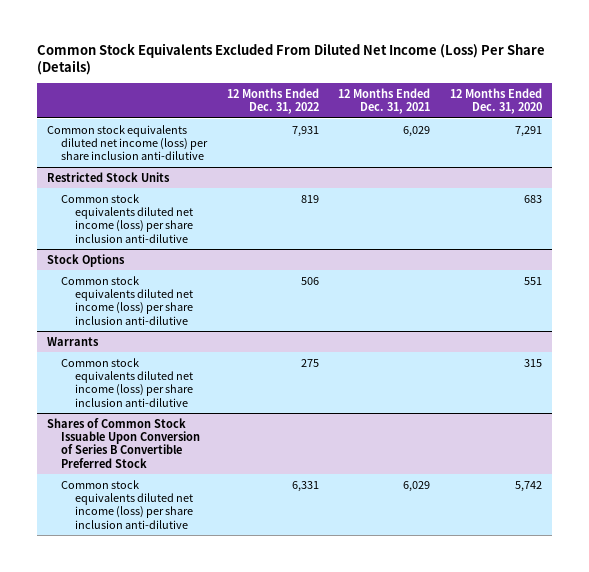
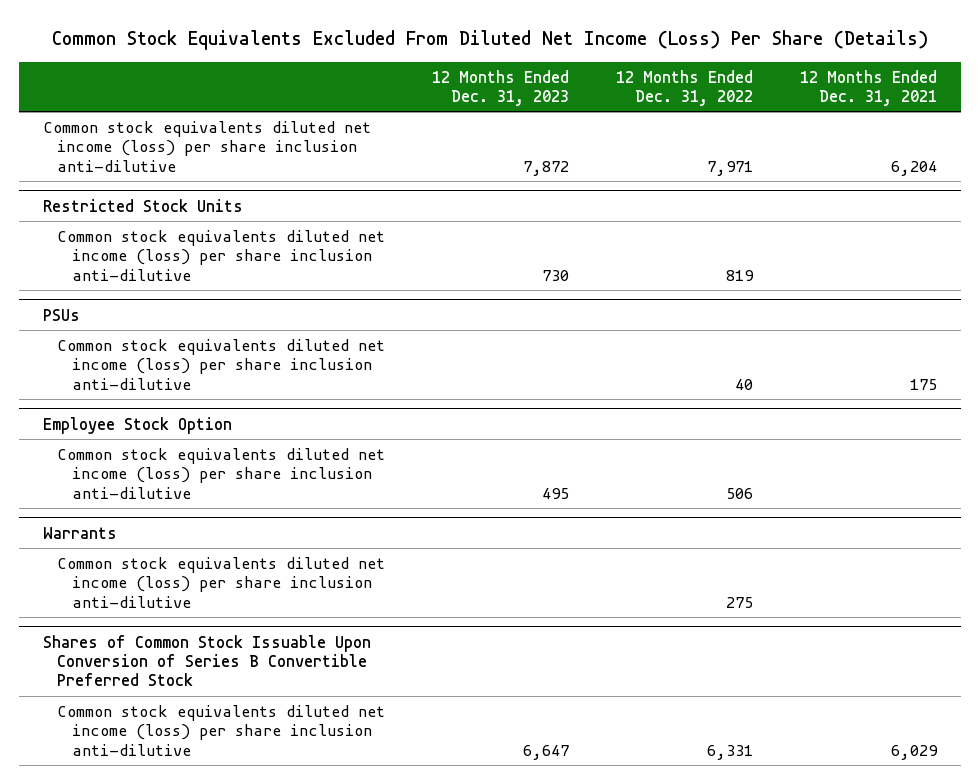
[449,87,542,115] 12 Months Ended Dec. 31, 2020 -> none
none -> [432,69,570,106] 12 Months Ended Dec. 31, 2023
[291,125,319,137] 7,931 -> [707,160,754,176] 7,971
[403,125,431,137] 6,029 -> [891,160,938,176] 6,204
none -> [42,308,80,321] PSUs
none -> [57,338,386,390] Common stock equivalents diluted net income (loss) per share inclusion anti-dilutive
[47,253,126,267] Stock Options -> [42,416,232,434] Employee Stock Option

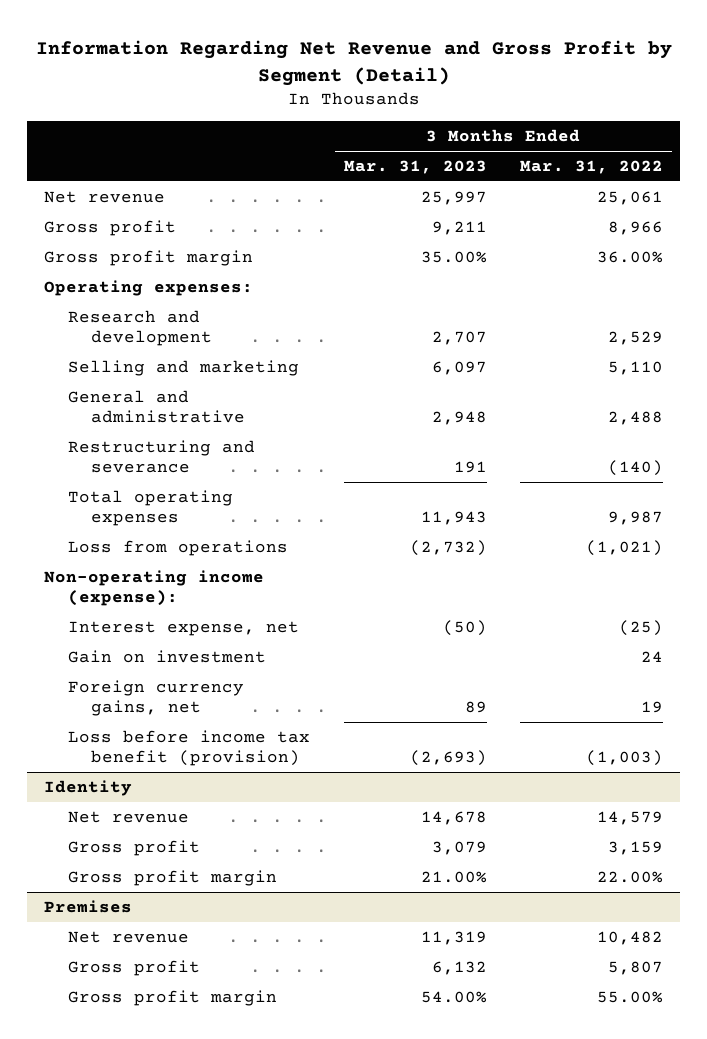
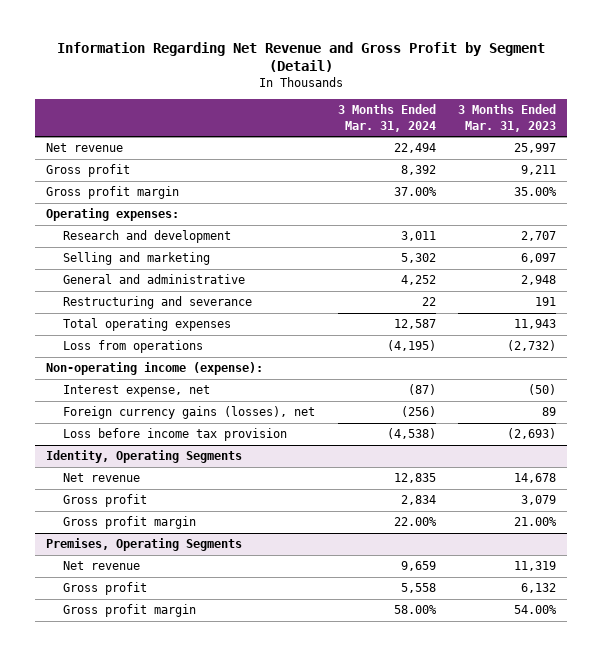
[520,159,664,174] Mar. 31, 2022 -> none
none -> [337,104,436,132] 3 Months Ended Mar. 31, 2024
[67,649,266,663] Gain on investment -> none
[43,779,132,796] Identity -> none
[67,679,244,717] Foreign currency gains, net -> [63,406,316,420] Foreign currency gains (losses), net
[67,729,310,767] Loss before income tax benefit (provision) -> [63,428,288,442] Loss before income tax provision
none -> [45,450,242,464] Identity, Operating Segments
[43,899,132,913] Premises -> none
none -> [45,538,242,552] Premises, Operating Segments

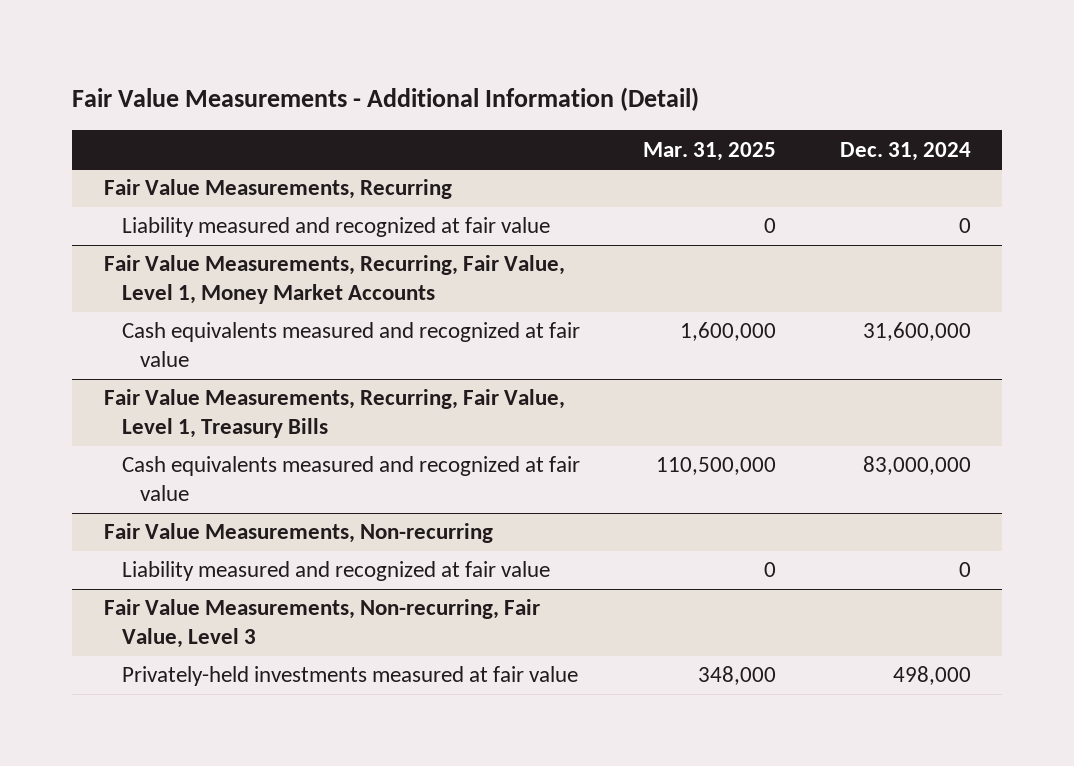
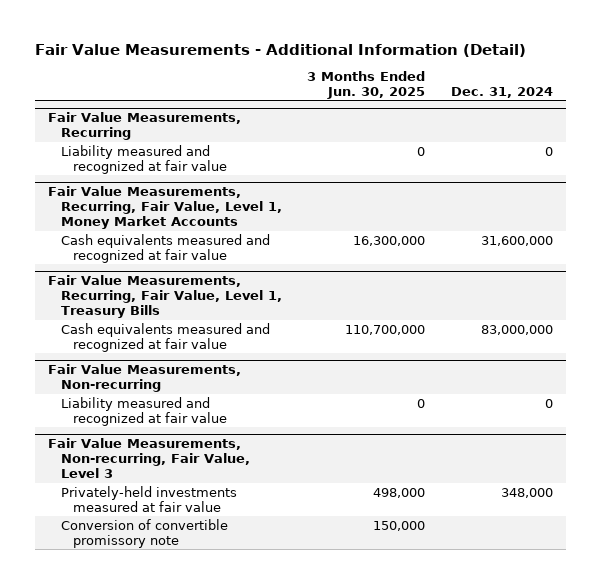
[643,141,777,161] Mar. 31, 2025 -> none
none -> [307,70,426,99] 3 Months Ended Jun. 30, 2025
[892,666,971,686] 498,000 -> [500,487,553,498] 348,000
none -> [60,518,228,548] Conversion of convertible promissory note

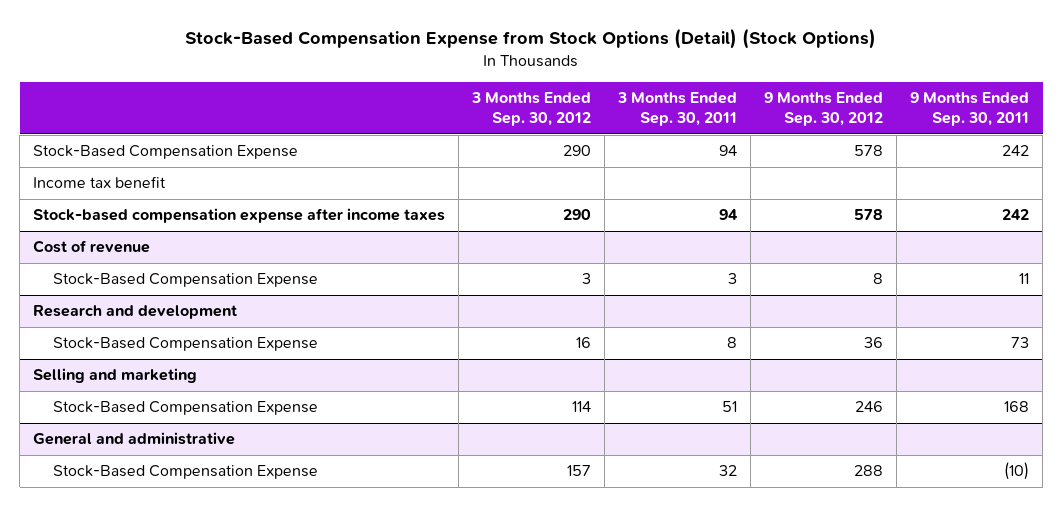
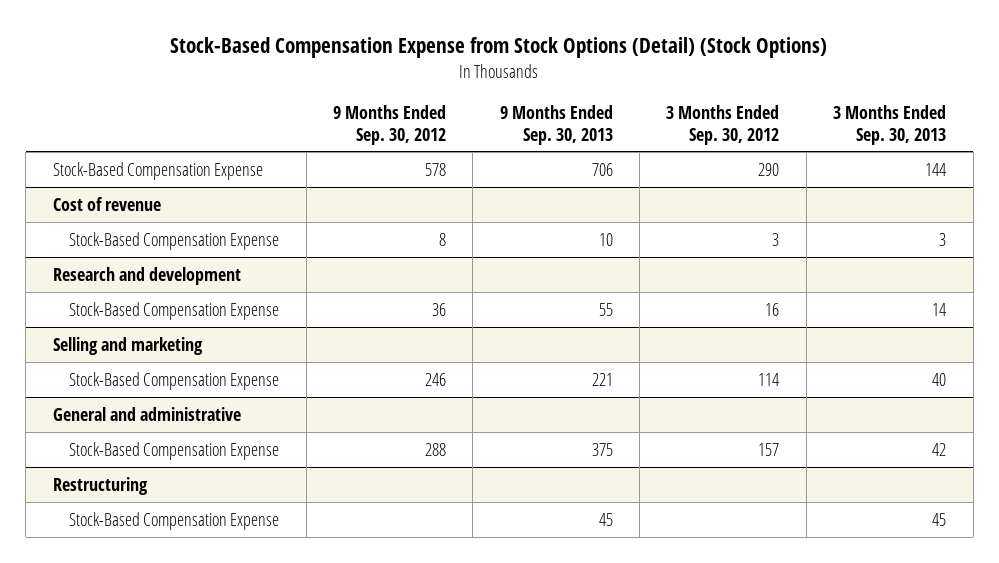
[617,91,738,127] 3 Months Ended Sep. 30, 2011 -> none
[910,91,1030,127] 9 Months Ended Sep. 30, 2011 -> none
none -> [499,105,613,145] 9 Months Ended Sep. 30, 2013
none -> [833,105,947,145] 3 Months Ended Sep. 30, 2013
[33,176,167,189] Income tax benefit -> none
[33,208,446,224] Stock-based compensation expense after income taxes -> none
none -> [52,476,148,495] Restructuring
none -> [69,511,280,530] Stock-Based Compensation Expense

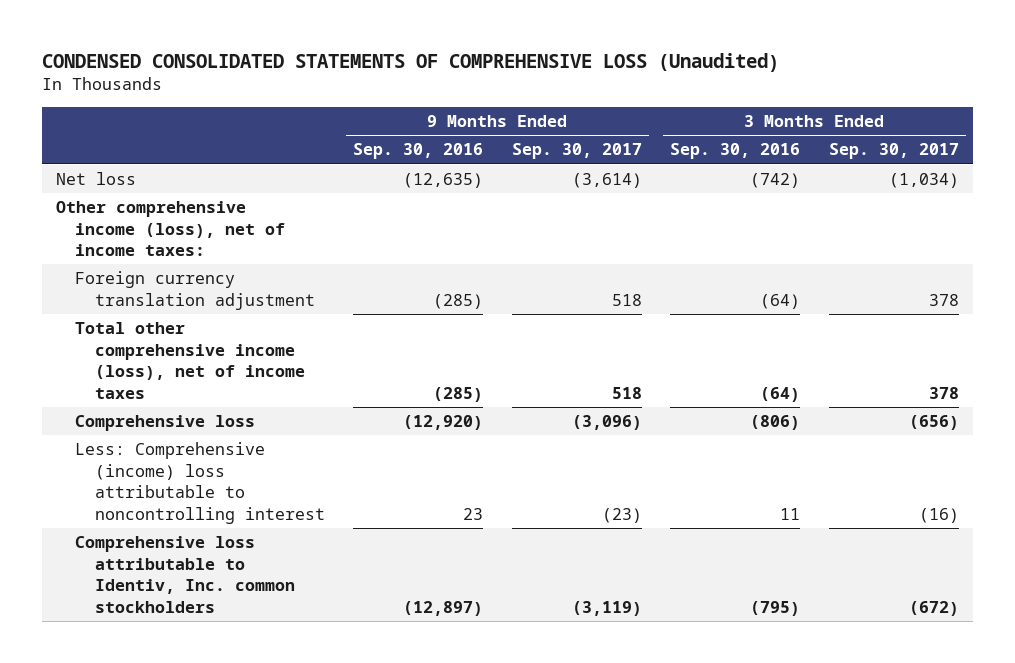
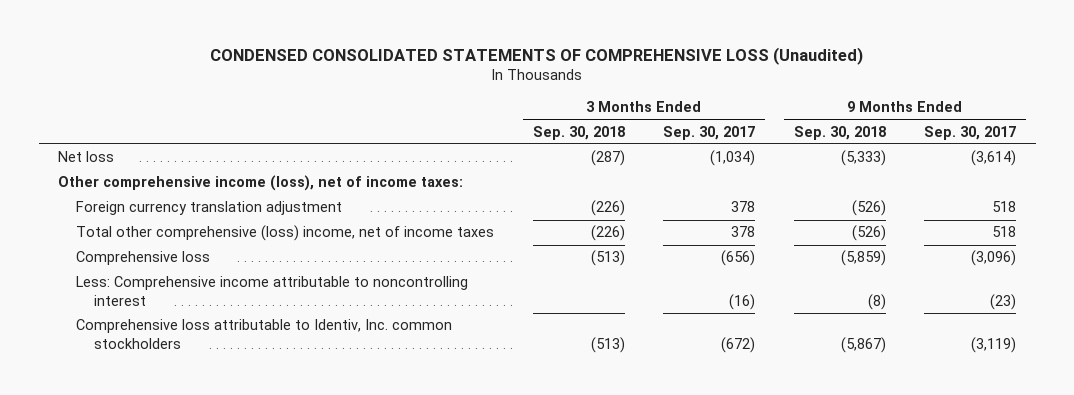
[353,143,484,160] Sep. 30, 2016 -> none
[670,143,801,160] Sep. 30, 2016 -> none
none -> [532,125,625,140] Sep. 30, 2018
none -> [793,125,886,140] Sep. 30, 2018
[75,322,305,399] Total other comprehensive income (loss), net of income taxes -> [76,225,495,242] Total other comprehensive (loss) income, net of income taxes
[75,442,325,524] Less: Comprehensive (income) loss attributable to noncontrolling interest -> [76,276,469,306] Less: Comprehensive income attributable to noncontrolling interest

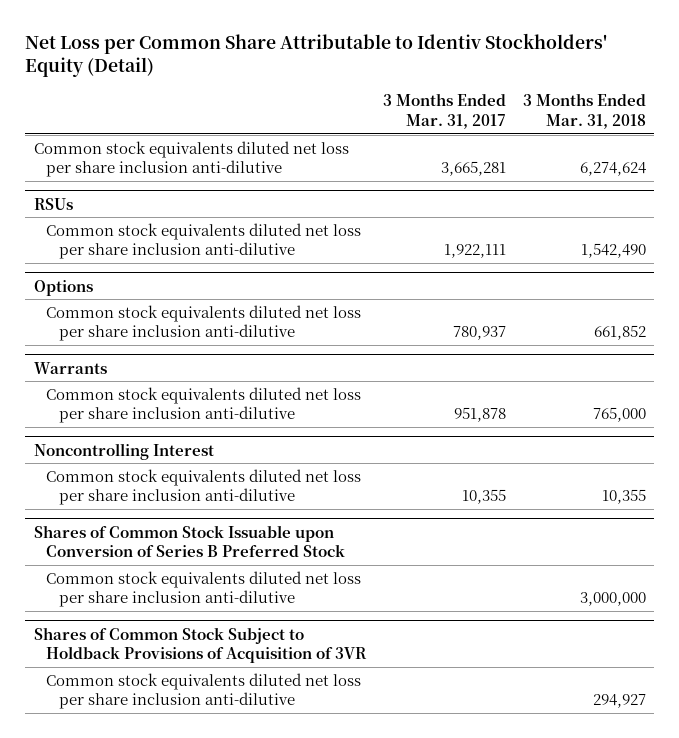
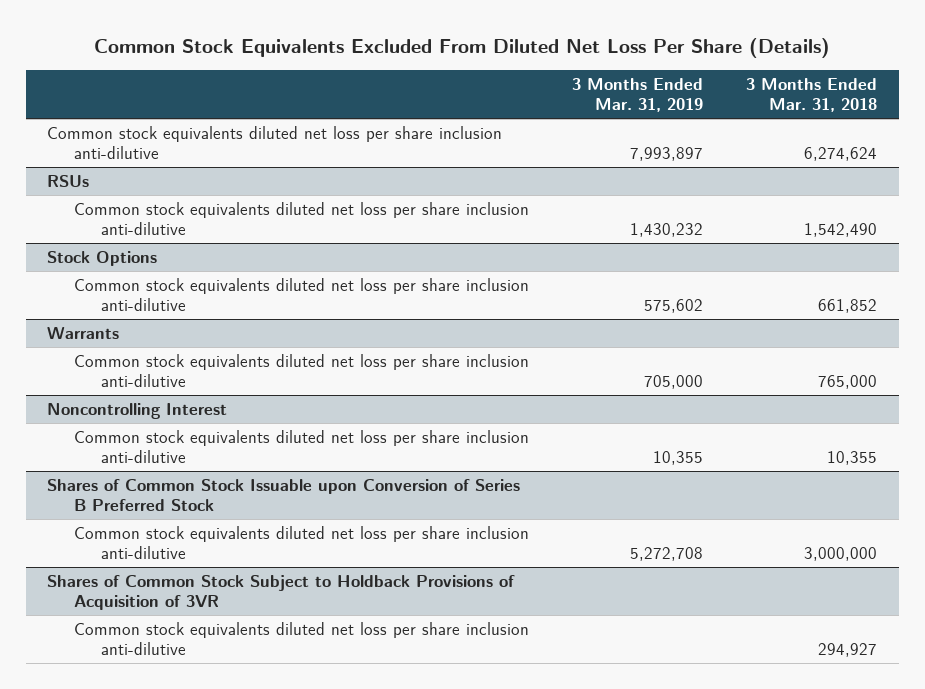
[25,32,608,78] Net Loss per Common Share Attributable to Identiv Stockholders' Equity (Detail) -> [94,37,831,58] Common Stock Equivalents Excluded From Diluted Net Loss Per Share (Details)
[383,93,507,129] 3 Months Ended Mar. 31, 2017 -> none
none -> [572,77,704,113] 3 Months Ended Mar. 31, 2019
[33,279,93,296] Options -> [47,251,158,267] Stock Options

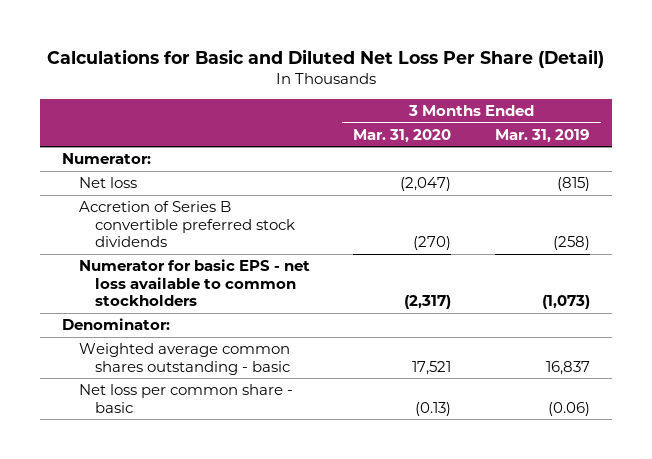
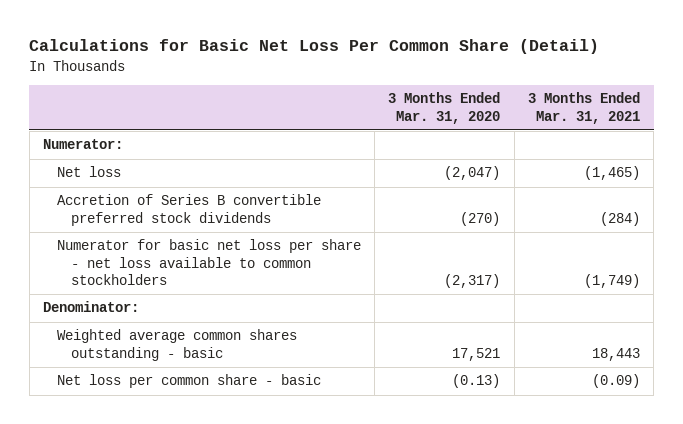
[47,48,605,68] Calculations for Basic and Diluted Net Loss Per Share (Detail) -> [29,39,600,55] Calculations for Basic Net Loss Per Common Share (Detail)
[495,128,591,143] Mar. 31, 2019 -> none
none -> [527,92,640,124] 3 Months Ended Mar. 31, 2021
[78,259,310,307] Numerator for basic EPS - net loss available to common stockholders -> [57,239,362,285] Numerator for basic net loss per share - net loss available to common stockholders

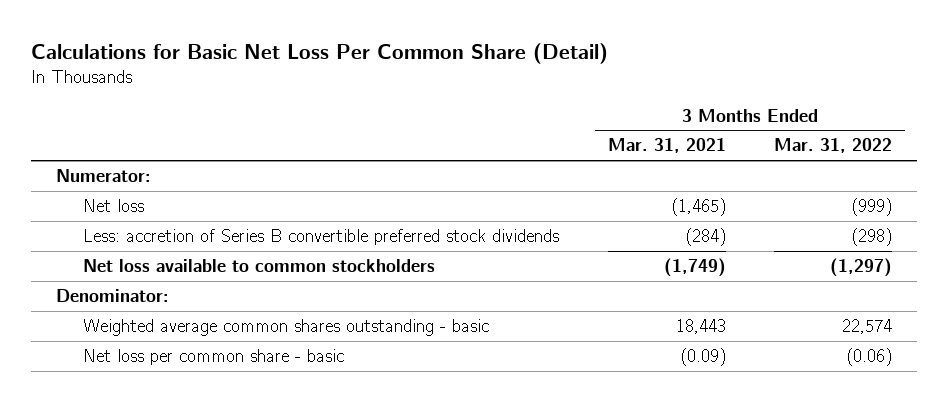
[388,92,501,124] 3 Months Ended Mar. 31, 2020 -> none
none -> [774,138,893,154] Mar. 31, 2022
[57,194,322,226] Accretion of Series B convertible preferred stock dividends -> [82,228,559,245] Less: accretion of Series B convertible preferred stock dividends
[57,239,362,285] Numerator for basic net loss per share - net loss available to common stockholders -> [82,258,435,272] Net loss available to common stockholders

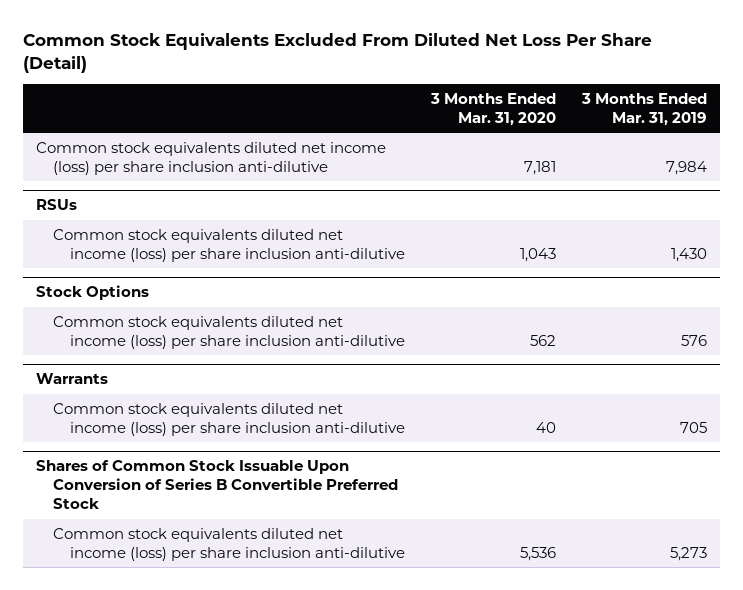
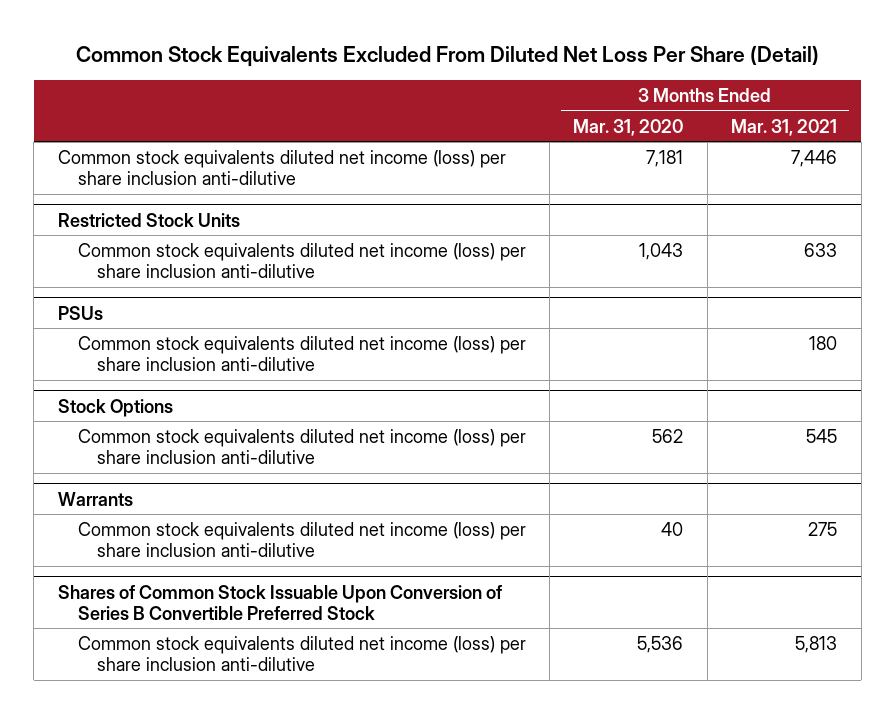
[581,92,708,126] 3 Months Ended Mar. 31, 2019 -> none
none -> [731,118,838,136] Mar. 31, 2021
[36,199,78,211] RSUs -> [57,212,240,227] Restricted Stock Units
none -> [57,305,103,320] PSUs
none -> [77,335,526,372] Common stock equivalents diluted net income (loss) per share inclusion anti-dilutive

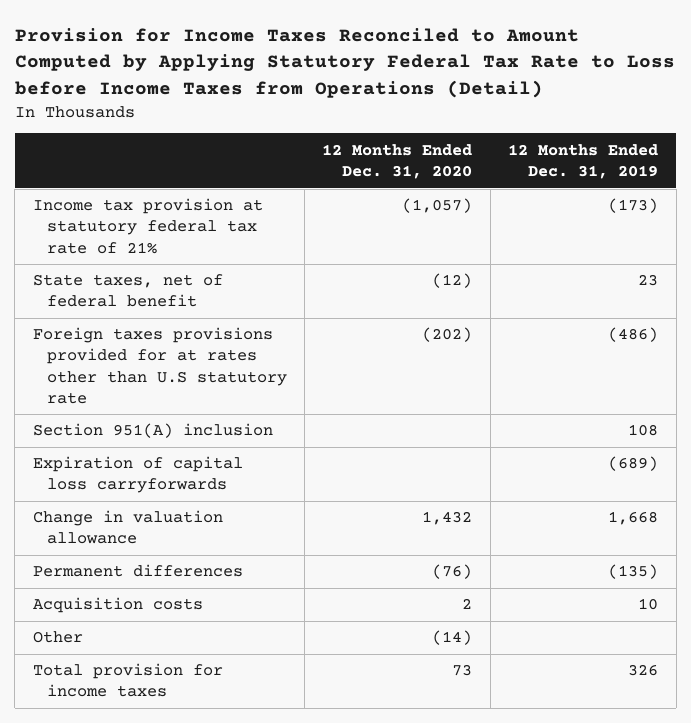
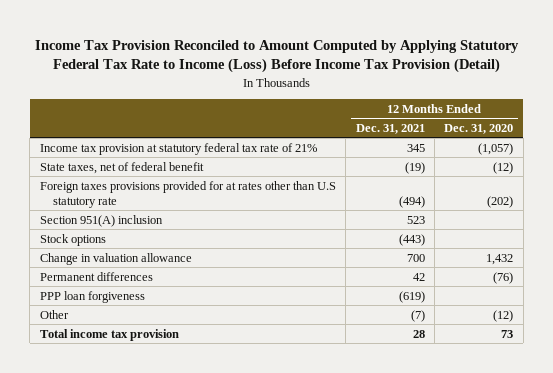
[14,28,675,98] Provision for Income Taxes Reconciled to Amount Computed by Applying Statutory Federal Tax Rate to Loss before Income Taxes from Operations (Detail) -> [34,39,519,74] Income Tax Provision Reconciled to Amount Computed by Applying Statutory Federal Tax Rate to Income (Loss) Before Income Tax Provision (Detail)
[508,143,659,179] 12 Months Ended Dec. 31, 2019 -> none
none -> [355,123,425,134] Dec. 31, 2021
[32,456,243,494] Expiration of capital loss carryforwards -> none
none -> [39,233,106,246] Stock options
[32,597,203,614] Acquisition costs -> none
none -> [39,290,145,303] PPP loan forgiveness
[432,630,473,646] (14) -> [493,309,514,322] (12)
[32,663,223,698] Total provision for income taxes -> [39,328,179,341] Total income tax provision

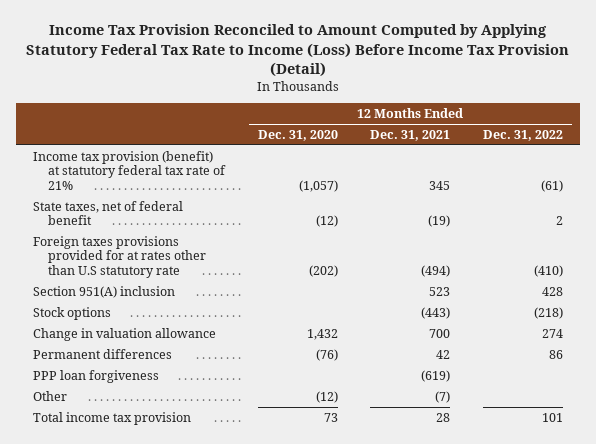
none -> [483,129,564,141] Dec. 31, 2022
[39,142,317,155] Income tax provision at statutory federal tax rate of 21% -> [32,150,226,190] Income tax provision (benefit) at statutory federal tax rate of 21%

